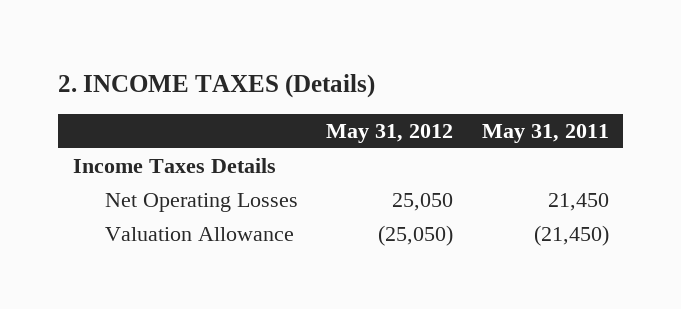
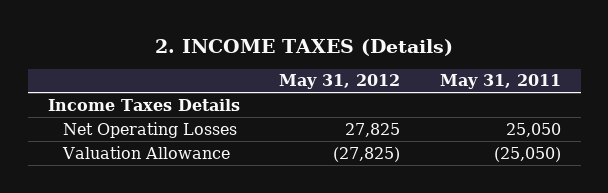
[392,193,454,212] 25,050 -> [345,122,401,137] 27,825
[547,193,609,212] 21,450 -> [505,122,561,137] 25,050
[378,225,454,247] (25,050) -> [333,146,401,162] (27,825)
[533,225,609,247] (21,450) -> [493,146,561,162] (25,050)

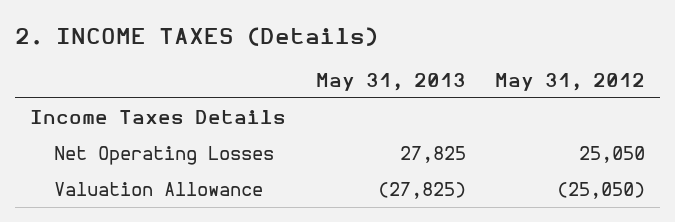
[439,74,561,90] May 31, 2011 -> none
none -> [315,72,466,91] May 31, 2013
[345,122,401,137] 27,825 -> [579,145,646,163] 25,050
[333,146,401,162] (27,825) -> [557,181,646,199] (25,050)

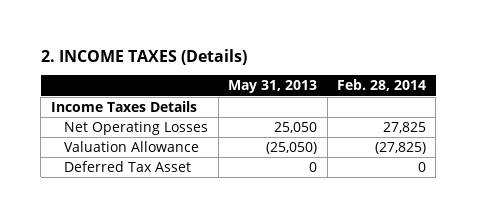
[495,72,646,91] May 31, 2012 -> none
none -> [336,79,426,92] Feb. 28, 2014
[399,145,466,163] 27,825 -> [274,121,318,133] 25,050
[377,181,466,199] (27,825) -> [266,141,318,154] (25,050)
none -> [64,160,192,172] Deferred Tax Asset

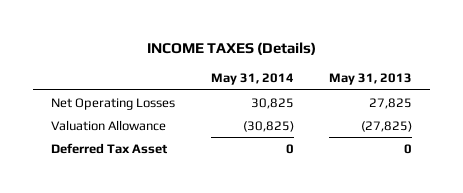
[40,48,247,65] 2. INCOME TAXES (Details) -> [146,42,316,56] INCOME TAXES (Details)
[336,79,426,92] Feb. 28, 2014 -> none
none -> [210,73,294,86] May 31, 2014
[50,100,197,112] Income Taxes Details -> none
[274,121,318,133] 25,050 -> [369,97,413,109] 27,825
[266,141,318,154] (25,050) -> [361,120,413,132] (27,825)

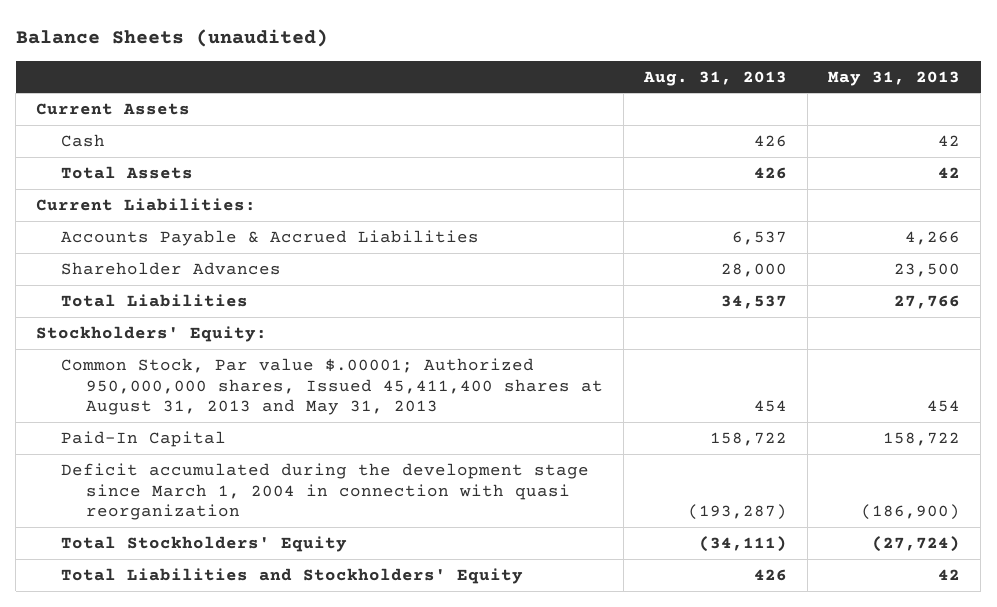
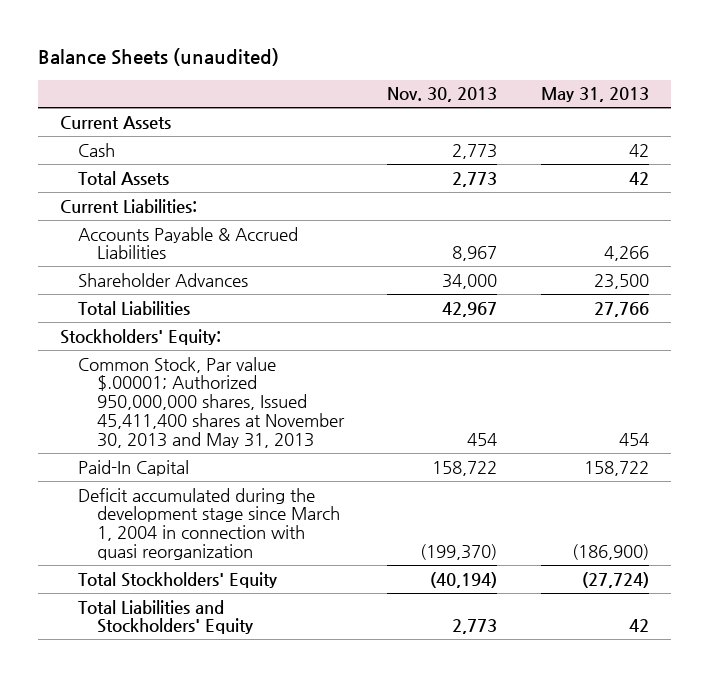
[643,70,788,86] Aug. 31, 2013 -> none
none -> [387,87,498,103] Nov. 30, 2013
[61,357,604,416] Common Stock, Par value $.00001; Authorized 950,000,000 shares, Issued 45,411,400 shares at August 31, 2013 and May 31, 2013 -> [78,356,345,448] Common Stock, Par value $.00001; Authorized 950,000,000 shares, Issued 45,411,400 shares at November 30, 2013 and May 31, 2013

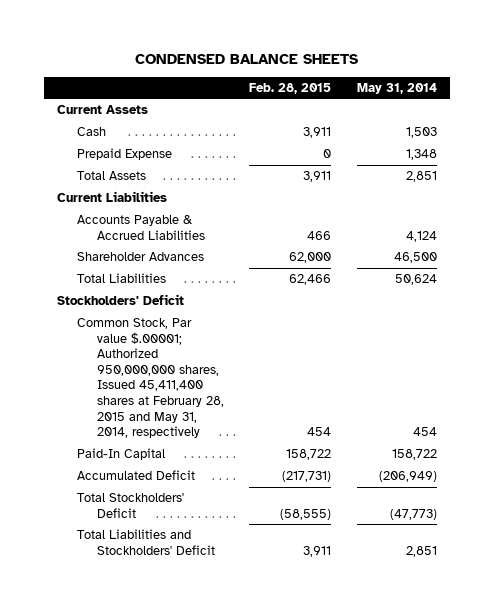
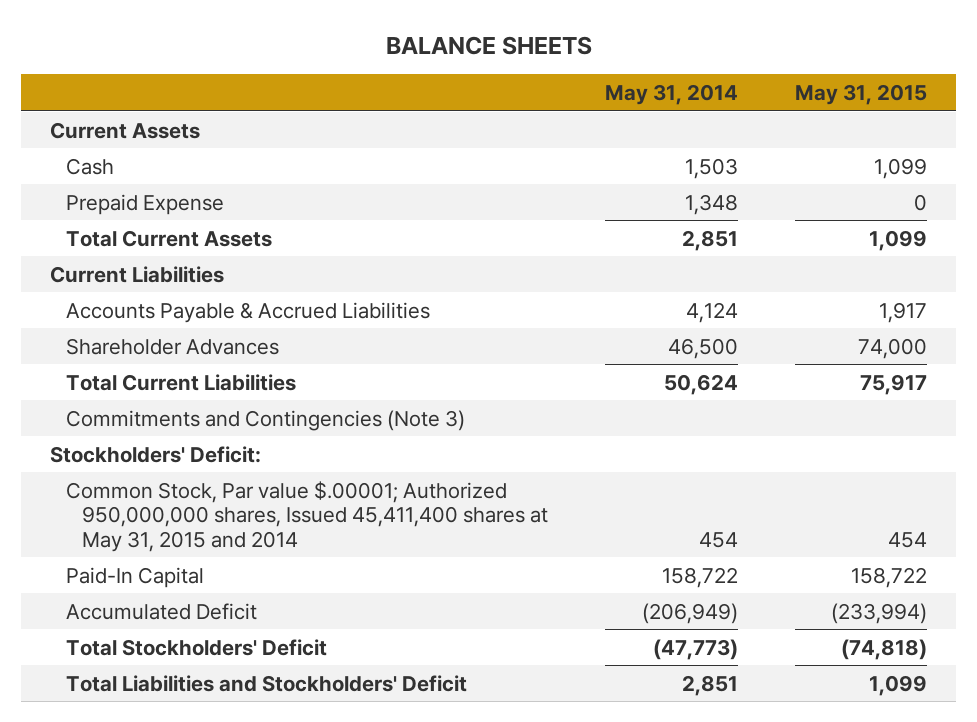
[135,53,359,64] CONDENSED BALANCE SHEETS -> [385,35,592,55] BALANCE SHEETS
[249,82,332,94] Feb. 28, 2015 -> none
none -> [795,84,928,106] May 31, 2015
[76,171,146,181] Total Assets -> [66,229,273,247] Total Current Assets
[76,273,166,284] Total Liabilities -> [66,373,297,391] Total Current Liabilities
none -> [66,409,466,431] Commitments and Contingencies (Note 3)
[57,294,185,306] Stockholders' Deficit -> [49,445,261,463] Stockholders' Deficit:
[76,318,224,439] Common Stock, Par value $.00001; Authorized 950,000,000 shares, Issued 45,411,400 shares at February 28, 2015 and May 31, 2014, respectively -> [66,480,549,552] Common Stock, Par value $.00001; Authorized 950,000,000 shares, Issued 45,411,400 shares at May 31, 2015 and 2014

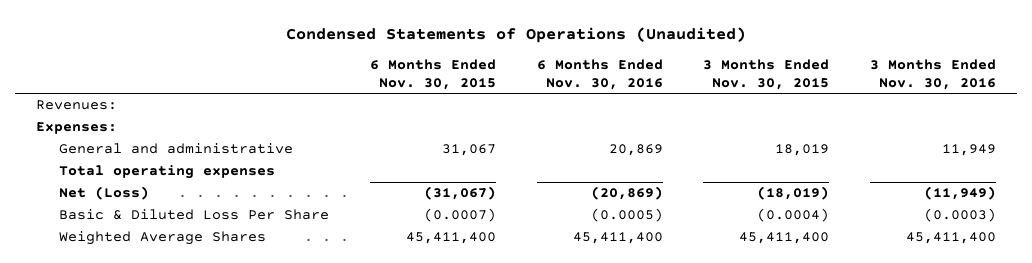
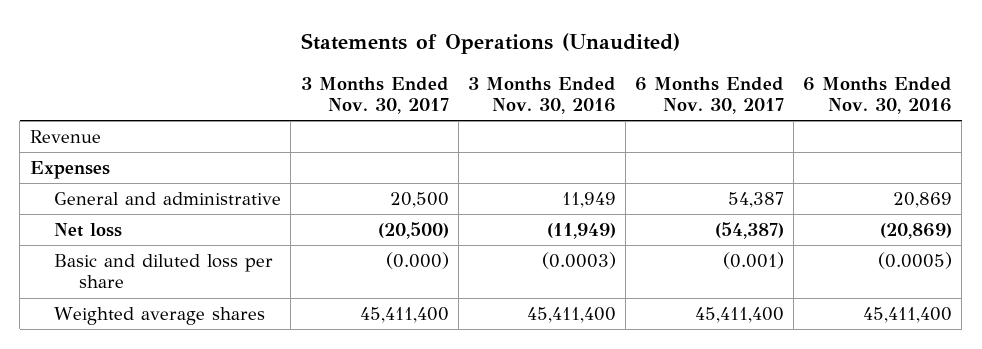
[286,26,747,43] Condensed Statements of Operations (Unaudited) -> [300,32,680,54] Statements of Operations (Unaudited)
[369,58,496,90] 6 Months Ended Nov. 30, 2015 -> none
[703,58,830,90] 3 Months Ended Nov. 30, 2015 -> none
none -> [300,76,449,114] 3 Months Ended Nov. 30, 2017
none -> [634,76,784,114] 6 Months Ended Nov. 30, 2017
[35,100,117,111] Revenues: -> [29,130,101,144] Revenue
[35,122,117,135] Expenses: -> [29,161,110,180] Expenses
[58,165,275,180] Total operating expenses -> none
[58,186,149,201] Net (Loss) -> [54,223,123,238] Net loss
[58,209,329,221] Basic & Diluted Loss Per Share -> [54,254,274,289] Basic and diluted loss per share
[58,231,266,246] Weighted Average Shares -> [54,307,266,326] Weighted average shares

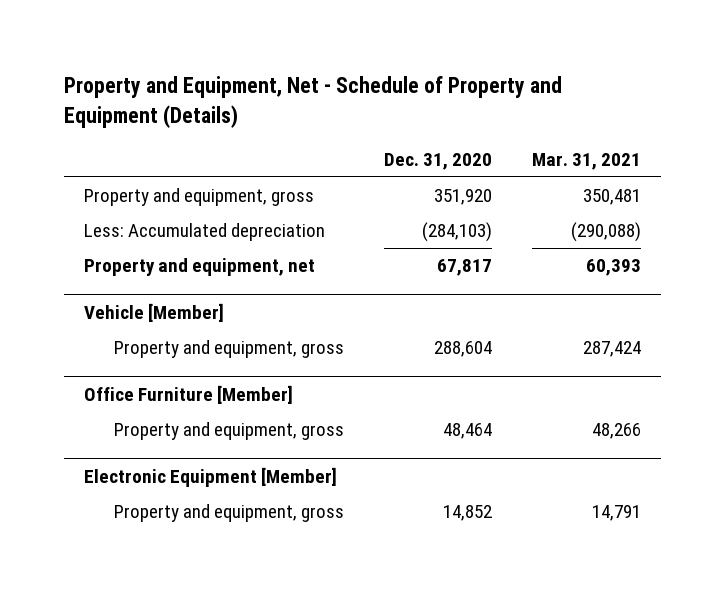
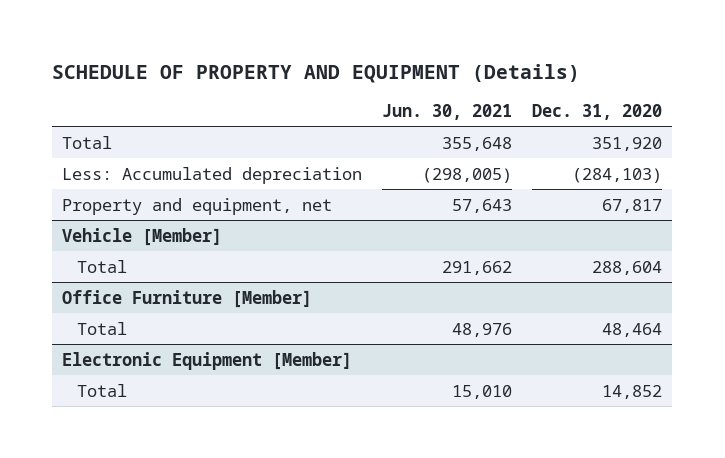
[64,76,563,128] Property and Equipment, Net - Schedule of Property and Equipment (Details) -> [52,63,581,83] SCHEDULE OF PROPERTY AND EQUIPMENT (Details)
[531,153,641,171] Mar. 31, 2021 -> none
none -> [382,104,513,121] Jun. 30, 2021
[84,188,315,207] Property and equipment, gross -> [62,135,113,149] Total
[113,340,344,359] Property and equipment, gross -> [77,259,128,273] Total
[113,422,344,441] Property and equipment, gross -> [77,321,128,335] Total
[113,504,344,523] Property and equipment, gross -> [77,383,128,397] Total

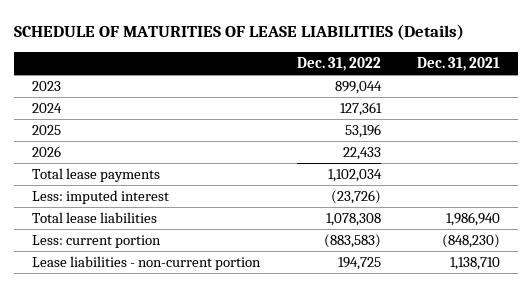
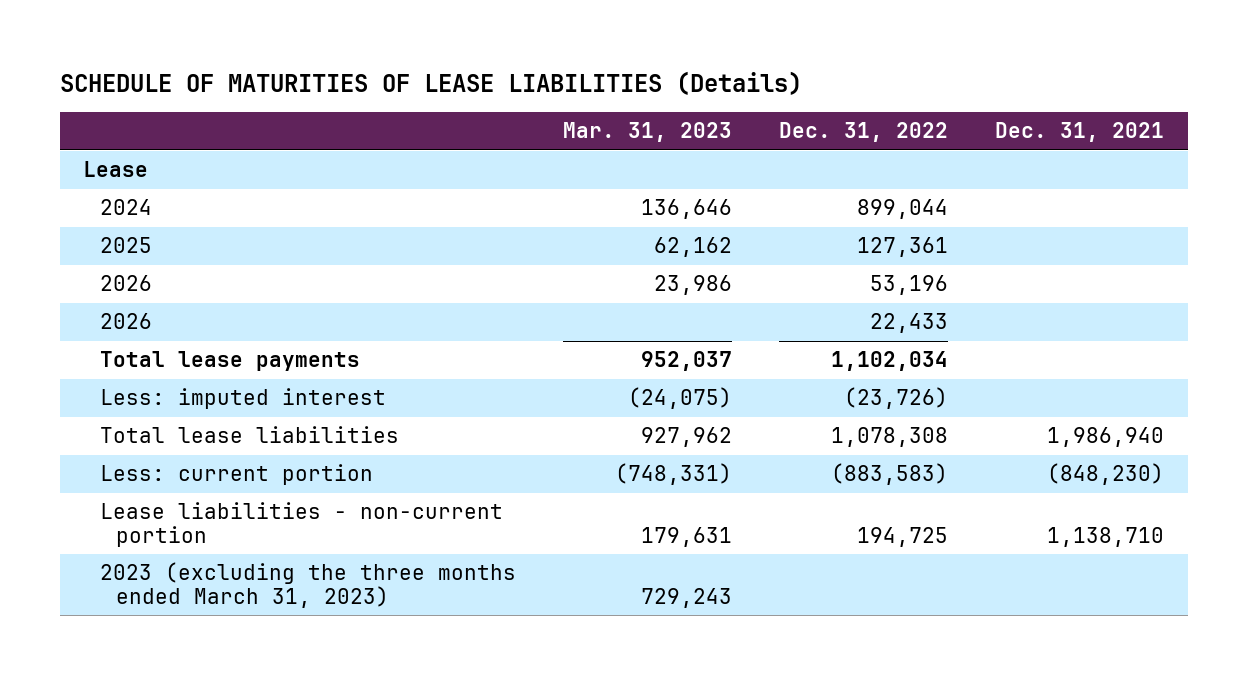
none -> [562,122,732,143] Mar. 31, 2023
none -> [83,161,149,178] Lease
[32,81,62,92] 2023 -> [99,199,152,216] 2024
[32,103,63,114] 2024 -> [99,237,152,254] 2025
[32,125,62,136] 2025 -> [99,275,152,292] 2026
none -> [99,562,516,609] 2023 (excluding the three months ended March 31, 2023)

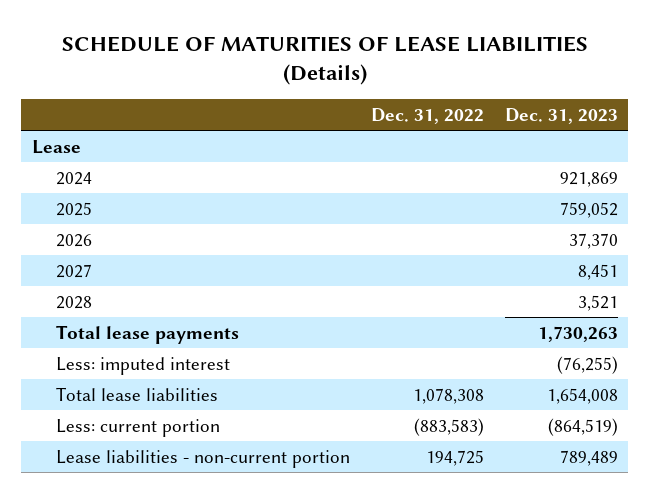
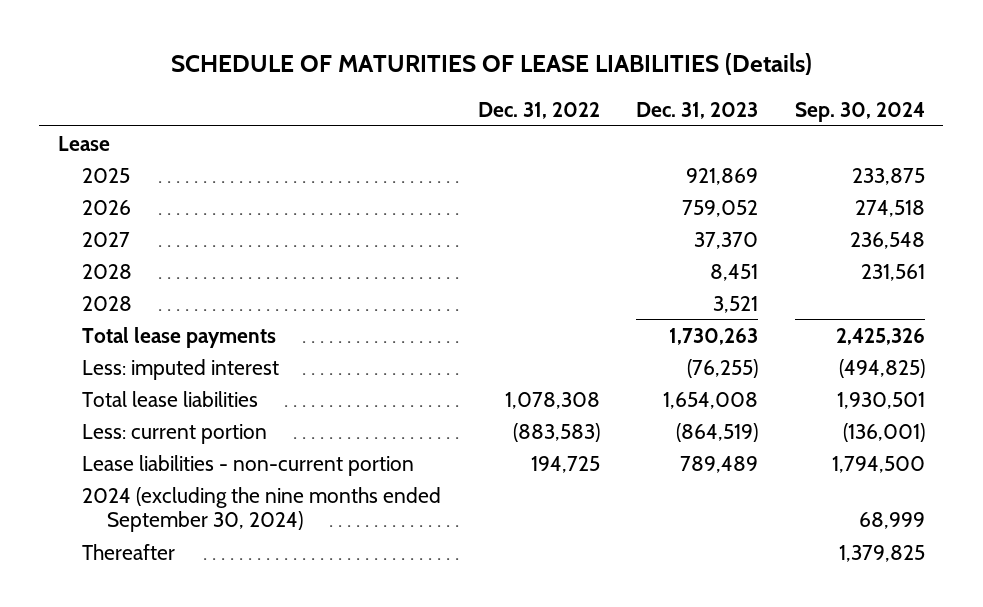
none -> [794,101,925,122] Sep. 30, 2024
[55,171,92,185] 2024 -> [82,167,131,183] 2025
[55,201,92,216] 2025 -> [82,199,132,215] 2026
[55,233,92,247] 2026 -> [82,231,131,247] 2027
[55,263,92,278] 2027 -> [82,263,133,279] 2028
none -> [82,486,442,533] 2024 (excluding the nine months ended September 30, 2024)
none -> [82,543,176,560] Thereafter

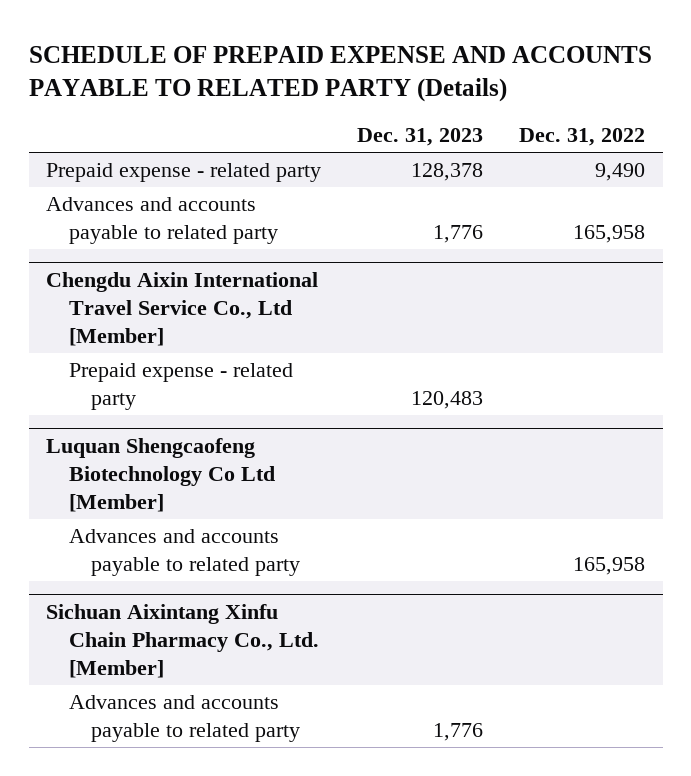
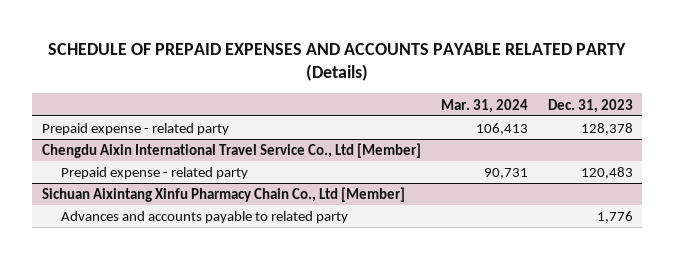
[28,45,652,103] SCHEDULE OF PREPAID EXPENSE AND ACCOUNTS PAYABLE TO RELATED PARTY (Details) -> [48,43,627,82] SCHEDULE OF PREPAID EXPENSES AND ACCOUNTS PAYABLE RELATED PARTY (Details)
[518,128,645,147] Dec. 31, 2022 -> none
none -> [440,98,528,113] Mar. 31, 2024
[46,197,278,244] Advances and accounts payable to related party -> none
[46,438,275,512] Luquan Shengcaofeng Biotechnology Co Ltd [Member] -> none
[68,529,300,576] Advances and accounts payable to related party -> none
[46,604,319,678] Sichuan Aixintang Xinfu Chain Pharmacy Co., Ltd. [Member] -> [41,187,405,203] Sichuan Aixintang Xinfu Pharmacy Chain Co., Ltd [Member]

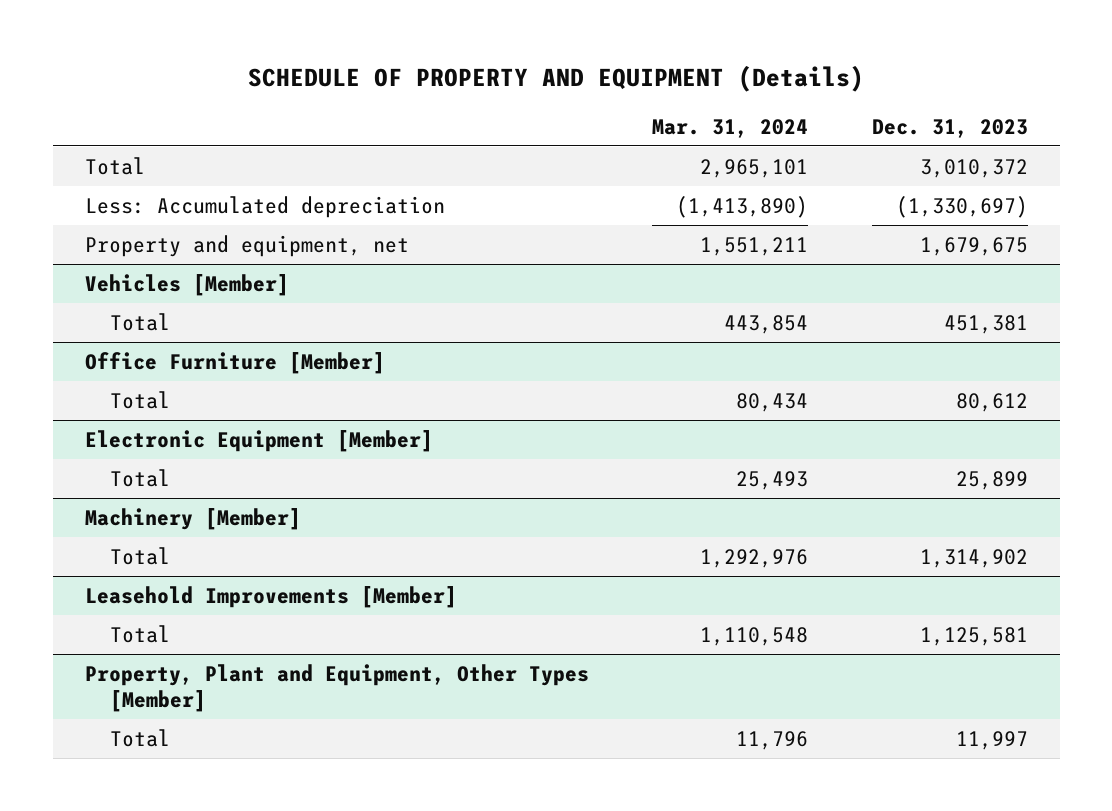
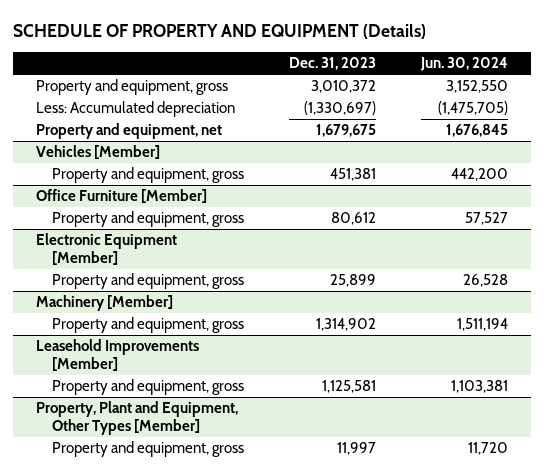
[652,118,809,138] Mar. 31, 2024 -> none
none -> [420,57,509,72] Jun. 30, 2024
[84,156,145,175] Total -> [35,79,228,96] Property and equipment, gross
[110,312,171,331] Total -> [52,167,245,184] Property and equipment, gross
[110,390,171,409] Total -> [52,211,245,228] Property and equipment, gross
[110,468,171,487] Total -> [52,273,245,290] Property and equipment, gross
[110,546,171,565] Total -> [52,317,245,334] Property and equipment, gross
[110,624,171,643] Total -> [52,379,245,396] Property and equipment, gross
[110,728,171,747] Total -> [52,441,245,458] Property and equipment, gross

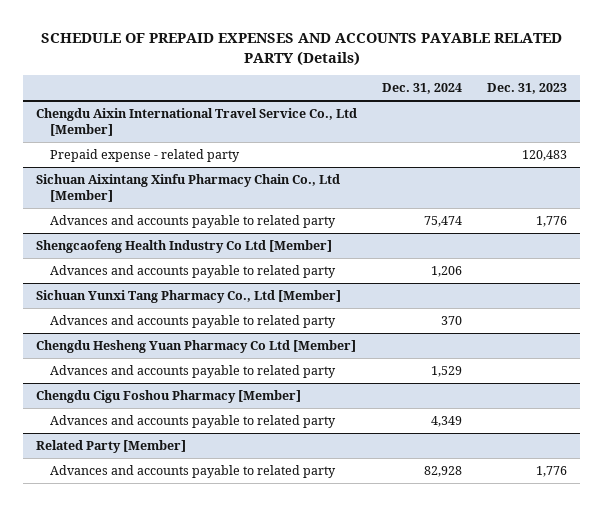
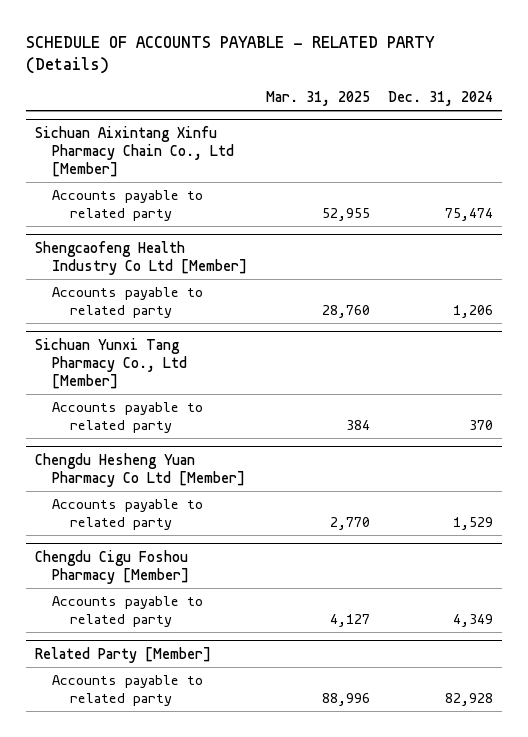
[40,32,562,66] SCHEDULE OF PREPAID EXPENSES AND ACCOUNTS PAYABLE RELATED PARTY (Details) -> [25,35,435,75] SCHEDULE OF ACCOUNTS PAYABLE - RELATED PARTY (Details)
[487,83,568,95] Dec. 31, 2023 -> none
none -> [265,91,370,107] Mar. 31, 2025
[35,108,357,136] Chengdu Aixin International Travel Service Co., Ltd [Member] -> none
[49,149,240,163] Prepaid expense - related party -> none
[49,215,336,229] Advances and accounts payable to related party -> [52,189,204,221] Accounts payable to related party
[49,265,336,279] Advances and accounts payable to related party -> [52,286,204,318] Accounts payable to related party
[49,315,336,329] Advances and accounts payable to related party -> [52,401,204,433] Accounts payable to related party
[49,365,336,379] Advances and accounts payable to related party -> [52,498,204,530] Accounts payable to related party
[49,415,336,429] Advances and accounts payable to related party -> [52,595,204,627] Accounts payable to related party
[49,465,336,479] Advances and accounts payable to related party -> [52,674,204,706] Accounts payable to related party

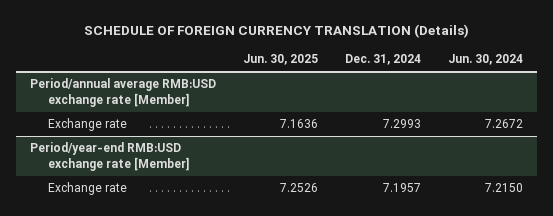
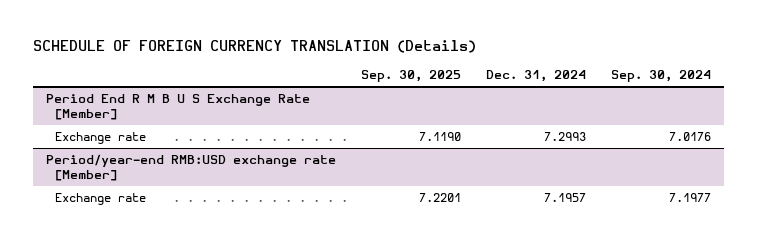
[243,54,319,66] Jun. 30, 2025 -> none
[448,54,524,66] Jun. 30, 2024 -> none
none -> [360,70,461,83] Sep. 30, 2025
none -> [611,70,712,83] Sep. 30, 2024
[30,78,217,107] Period/annual average RMB:USD exchange rate [Member] -> [45,93,310,120] Period End R M B U S Exchange Rate [Member]

